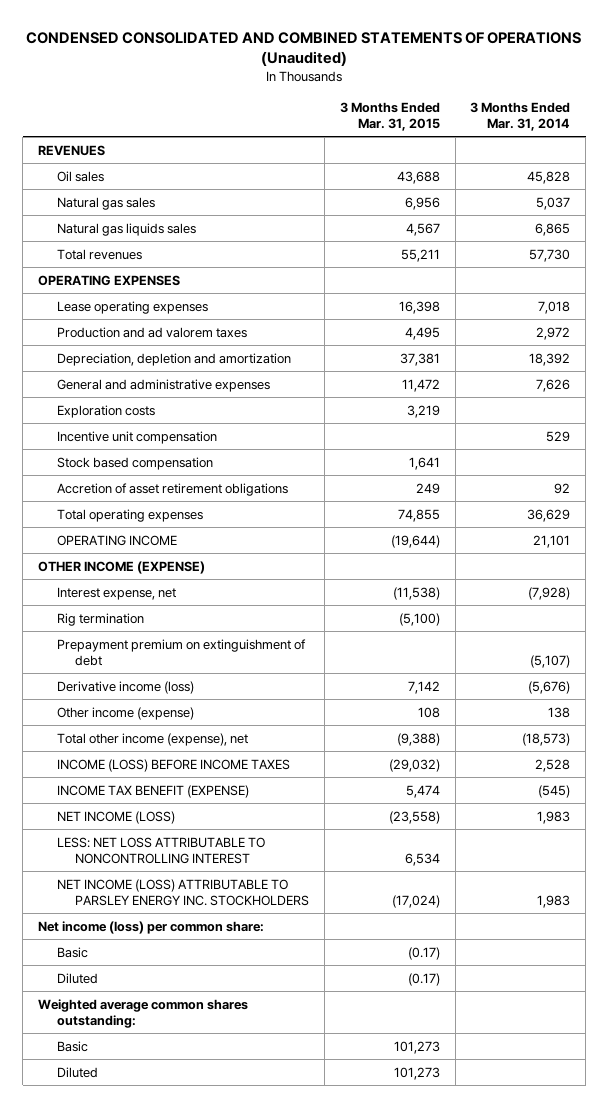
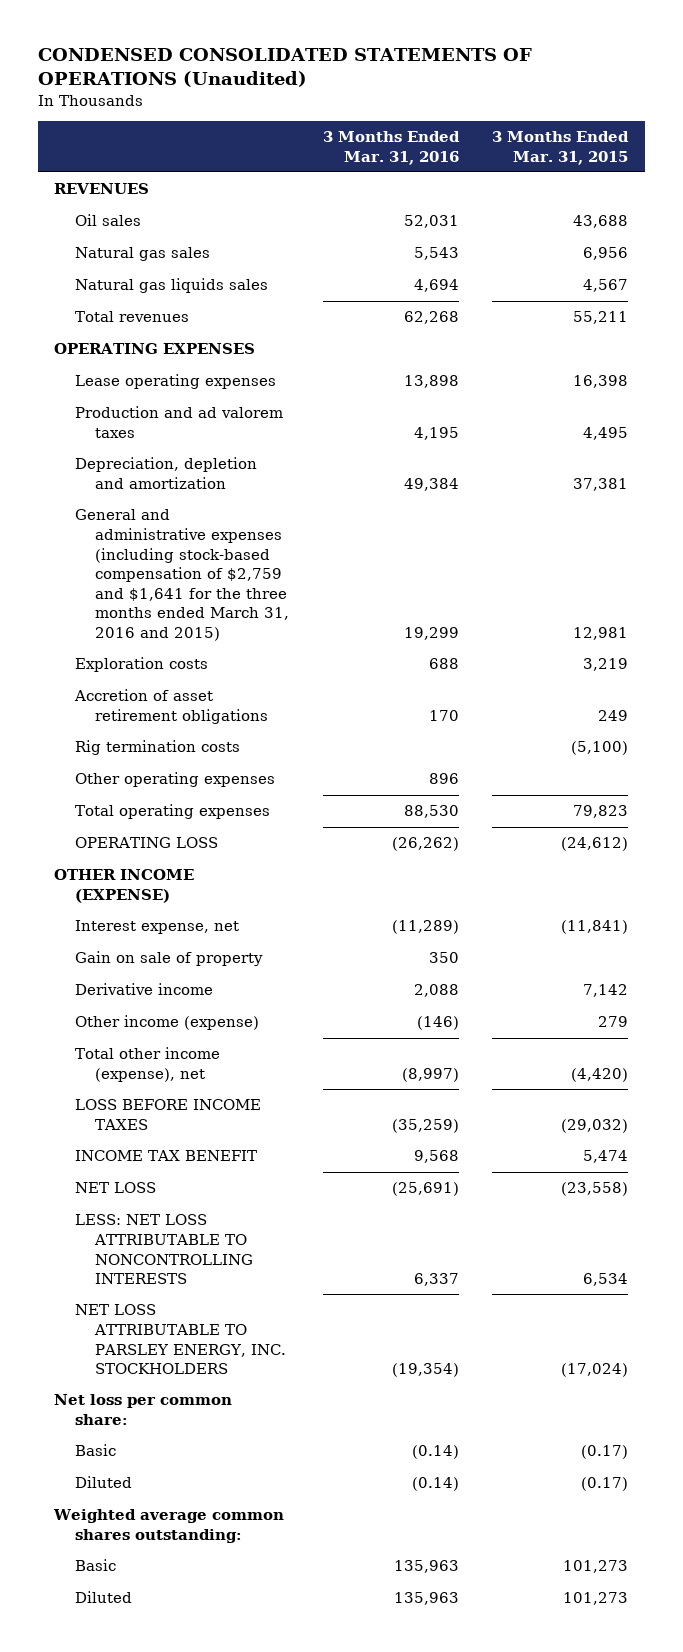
[26,31,582,67] CONDENSED CONSOLIDATED AND COMBINED STATEMENTS OF OPERATIONS (Unaudited) -> [37,48,532,87] CONDENSED CONSOLIDATED STATEMENTS OF OPERATIONS (Unaudited)
[470,101,571,131] 3 Months Ended Mar. 31, 2014 -> none
none -> [322,131,460,165] 3 Months Ended Mar. 31, 2016
[56,378,270,392] General and administrative expenses -> none
none -> [74,509,290,641] General and administrative expenses (including stock-based compensation of $2,759 and $1,641 for the three months ended March 31, 2016 and 2015)
[56,430,217,444] Incentive unit compensation -> none
[56,456,213,470] Stock based compensation -> none
none -> [74,740,240,756] Rig termination costs
none -> [74,772,275,788] Other operating expenses
[397,508,440,522] 74,855 -> [573,805,629,819] 79,823
[56,534,177,546] OPERATING INCOME -> [74,837,218,849] OPERATING LOSS
[390,534,440,548] (19,644) -> [561,837,629,852] (24,612)
[56,612,144,626] Rig termination -> none
[56,638,306,666] Prepayment premium on extinguishment of debt -> none
[392,586,440,600] (11,538) -> [561,920,629,935] (11,841)
none -> [74,951,263,967] Gain on sale of property
[56,680,194,694] Derivative income (loss) -> [74,983,213,996] Derivative income
[417,706,440,718] 108 -> [598,1016,629,1028] 279
[396,732,440,746] (9,388) -> [571,1067,629,1082] (4,420)
[56,758,290,772] INCOME (LOSS) BEFORE INCOME TAXES -> [74,1099,261,1130] LOSS BEFORE INCOME TAXES
[56,784,249,798] INCOME TAX BENEFIT (EXPENSE) -> [74,1150,257,1162] INCOME TAX BENEFIT
[56,810,175,824] NET INCOME (LOSS) -> [74,1182,156,1194] NET LOSS
[56,836,265,864] LESS: NET LOSS ATTRIBUTABLE TO NONCONTROLLING INTEREST -> [74,1214,254,1285] LESS: NET LOSS ATTRIBUTABLE TO NONCONTROLLING INTERESTS
[56,878,310,906] NET INCOME (LOSS) ATTRIBUTABLE TO PARSLEY ENERGY INC. STOCKHOLDERS -> [74,1304,287,1375] NET LOSS ATTRIBUTABLE TO PARSLEY ENERGY, INC. STOCKHOLDERS
[37,920,264,934] Net income (loss) per common share: -> [54,1394,233,1425] Net loss per common share:

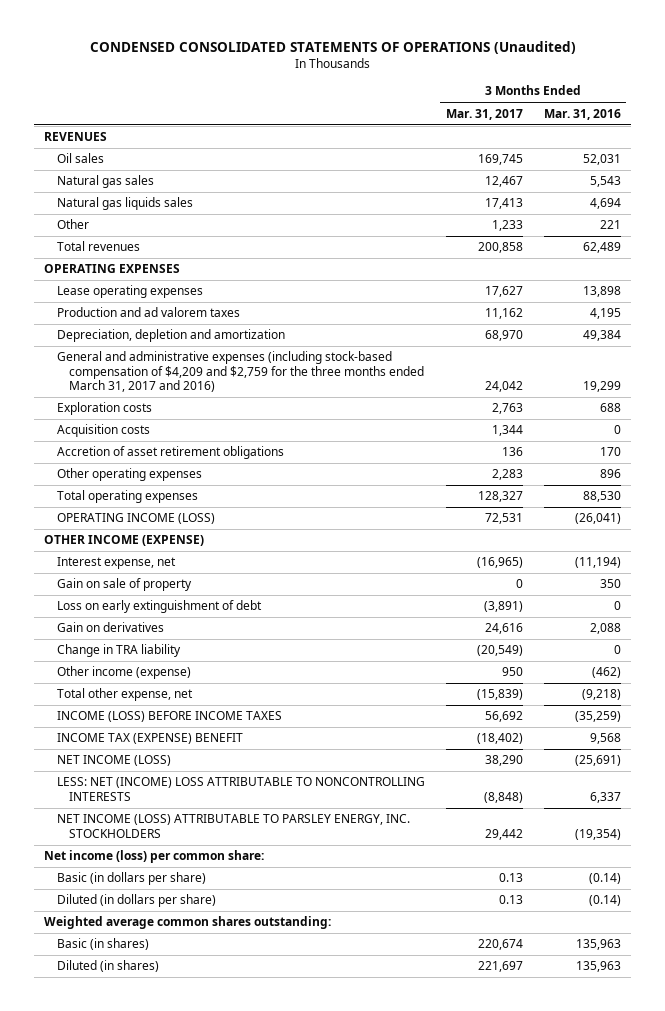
[492,131,630,165] 3 Months Ended Mar. 31, 2015 -> none
none -> [445,108,523,120] Mar. 31, 2017
none -> [56,219,89,230] Other
[403,311,459,325] 62,268 -> [582,242,621,254] 62,489
[74,509,290,641] General and administrative expenses (including stock-based compensation of $2,759 and $1,641 for the three months ended March 31, 2016 and 2015) -> [56,351,424,392] General and administrative expenses (including stock-based compensation of $4,209 and $2,759 for the three months ended March 31, 2017 and 2016)
none -> [56,424,150,438] Acquisition costs
[74,740,240,756] Rig termination costs -> none
[74,837,218,849] OPERATING LOSS -> [56,513,215,525] OPERATING INCOME (LOSS)
[391,837,459,852] (26,262) -> [574,513,621,525] (26,041)
[391,920,459,935] (11,289) -> [574,557,621,569] (11,194)
none -> [56,600,262,614] Loss on early extinguishment of debt
[74,983,213,996] Derivative income -> [56,622,164,633] Gain on derivatives
none -> [56,644,181,658] Change in TRA liability
[416,1016,459,1031] (146) -> [591,667,621,679] (462)
[74,1047,220,1082] Total other income (expense), net -> [56,688,193,702] Total other expense, net
[401,1067,459,1082] (8,997) -> [581,689,621,701] (9,218)
[74,1099,261,1130] LOSS BEFORE INCOME TAXES -> [56,711,282,723] INCOME (LOSS) BEFORE INCOME TAXES
[74,1150,257,1162] INCOME TAX BENEFIT -> [56,733,243,745] INCOME TAX (EXPENSE) BENEFIT
[74,1182,156,1194] NET LOSS -> [56,755,171,767] NET INCOME (LOSS)
[74,1214,254,1285] LESS: NET LOSS ATTRIBUTABLE TO NONCONTROLLING INTERESTS -> [56,777,425,801] LESS: NET (INCOME) LOSS ATTRIBUTABLE TO NONCONTROLLING INTERESTS
[74,1304,287,1375] NET LOSS ATTRIBUTABLE TO PARSLEY ENERGY, INC. STOCKHOLDERS -> [56,814,410,838] NET INCOME (LOSS) ATTRIBUTABLE TO PARSLEY ENERGY, INC. STOCKHOLDERS
[54,1394,233,1425] Net loss per common share: -> [44,850,265,864] Net income (loss) per common share:
[74,1444,116,1457] Basic -> [56,872,206,886] Basic (in dollars per share)
[74,1476,132,1489] Diluted -> [56,894,216,908] Diluted (in dollars per share)
[74,1559,116,1572] Basic -> [56,938,149,951] Basic (in shares)
[74,1591,132,1604] Diluted -> [56,960,159,973] Diluted (in shares)

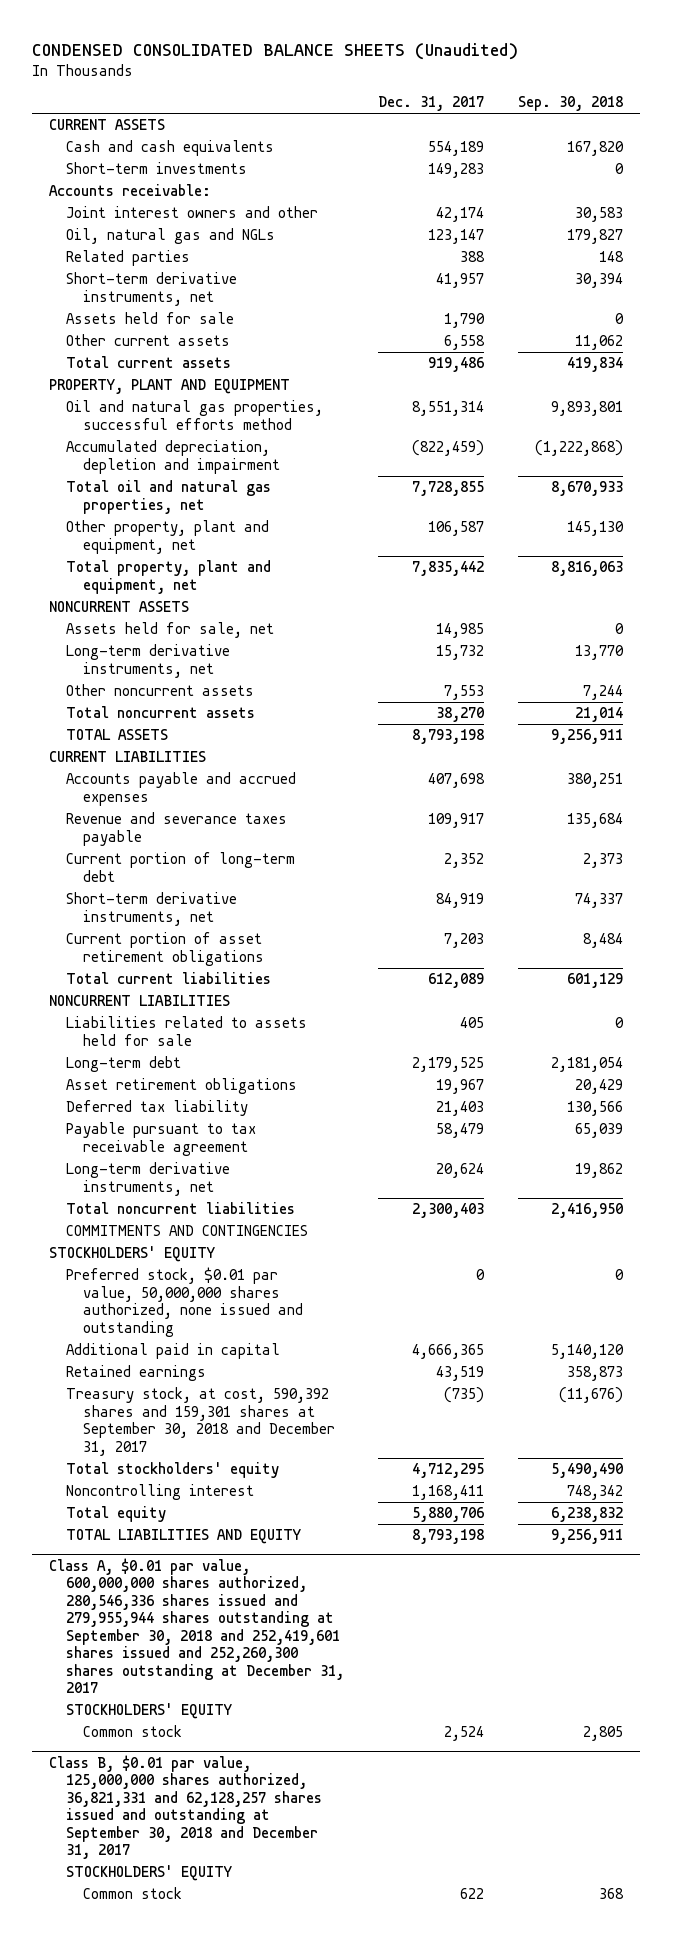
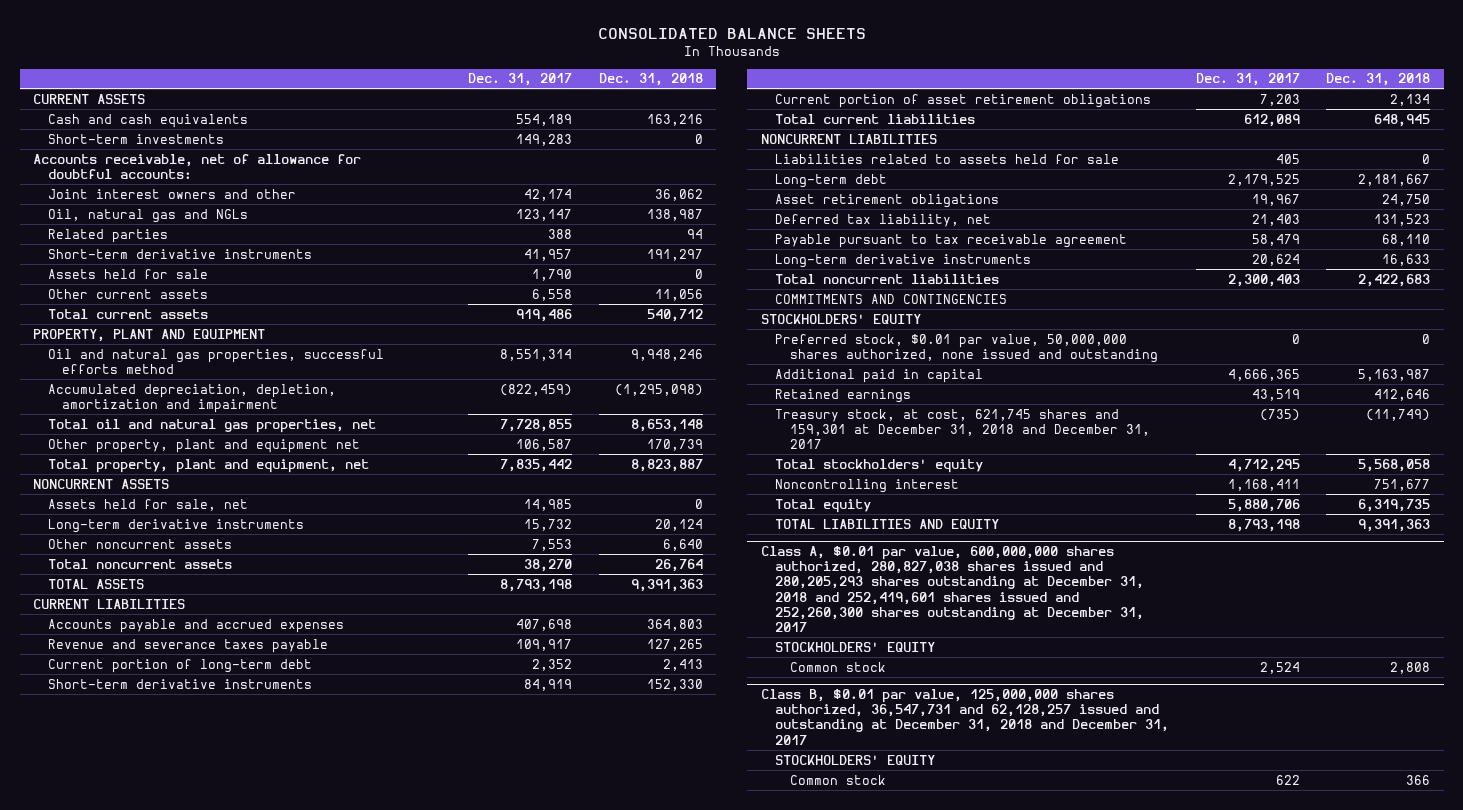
[32,42,519,60] CONDENSED CONSOLIDATED BALANCE SHEETS (Unaudited) -> [597,28,866,40] CONSOLIDATED BALANCE SHEETS
[518,96,624,112] Sep. 30, 2018 -> none
none -> [598,73,703,87] Dec. 31, 2018
[49,184,212,197] Accounts receivable: -> [32,153,361,179] Accounts receivable, net of allowance for doubtful accounts:
[66,272,238,306] Short-term derivative instruments, net -> [47,248,312,259] Short-term derivative instruments
[66,440,281,474] Accumulated depreciation, depletion and impairment -> [47,383,336,413] Accumulated depreciation, depletion, amortization and impairment
[66,520,270,554] Other property, plant and equipment, net -> [47,438,360,453] Other property, plant and equipment net
[66,644,231,678] Long-term derivative instruments, net -> [47,518,304,533] Long-term derivative instruments
[66,892,238,926] Short-term derivative instruments, net -> [47,678,312,689] Short-term derivative instruments
[66,1100,249,1117] Deferred tax liability -> [775,213,992,227] Deferred tax liability, net
[66,1162,231,1196] Long-term derivative instruments, net -> [775,253,1032,268] Long-term derivative instruments
[66,1387,336,1456] Treasury stock, at cost, 590,392 shares and 159,301 shares at September 30, 2018 and December 31, 2017 -> [775,408,1150,449] Treasury stock, at cost, 621,745 shares and 159,301 at December 31, 2018 and December 31, 2017
[49,1557,345,1694] Class A, $0.01 par value, 600,000,000 shares authorized, 280,546,336 shares issued and 279,955,944 shares outstanding at September 30, 2018 and 252,419,601 shares issued and 252,260,300 shares outstanding at December 31, 2017 -> [760,546,1145,632] Class A, $0.01 par value, 600,000,000 shares authorized, 280,827,038 shares issued and 280,205,293 shares outstanding at December 31, 2018 and 252,419,601 shares issued and 252,260,300 shares outstanding at December 31, 2017
[49,1754,323,1860] Class B, $0.01 par value, 125,000,000 shares authorized, 36,821,331 and 62,128,257 shares issued and outstanding at September 30, 2018 and December 31, 2017 -> [760,689,1170,745] Class B, $0.01 par value, 125,000,000 shares authorized, 36,547,731 and 62,128,257 issued and outstanding at December 31, 2018 and December 31, 2017

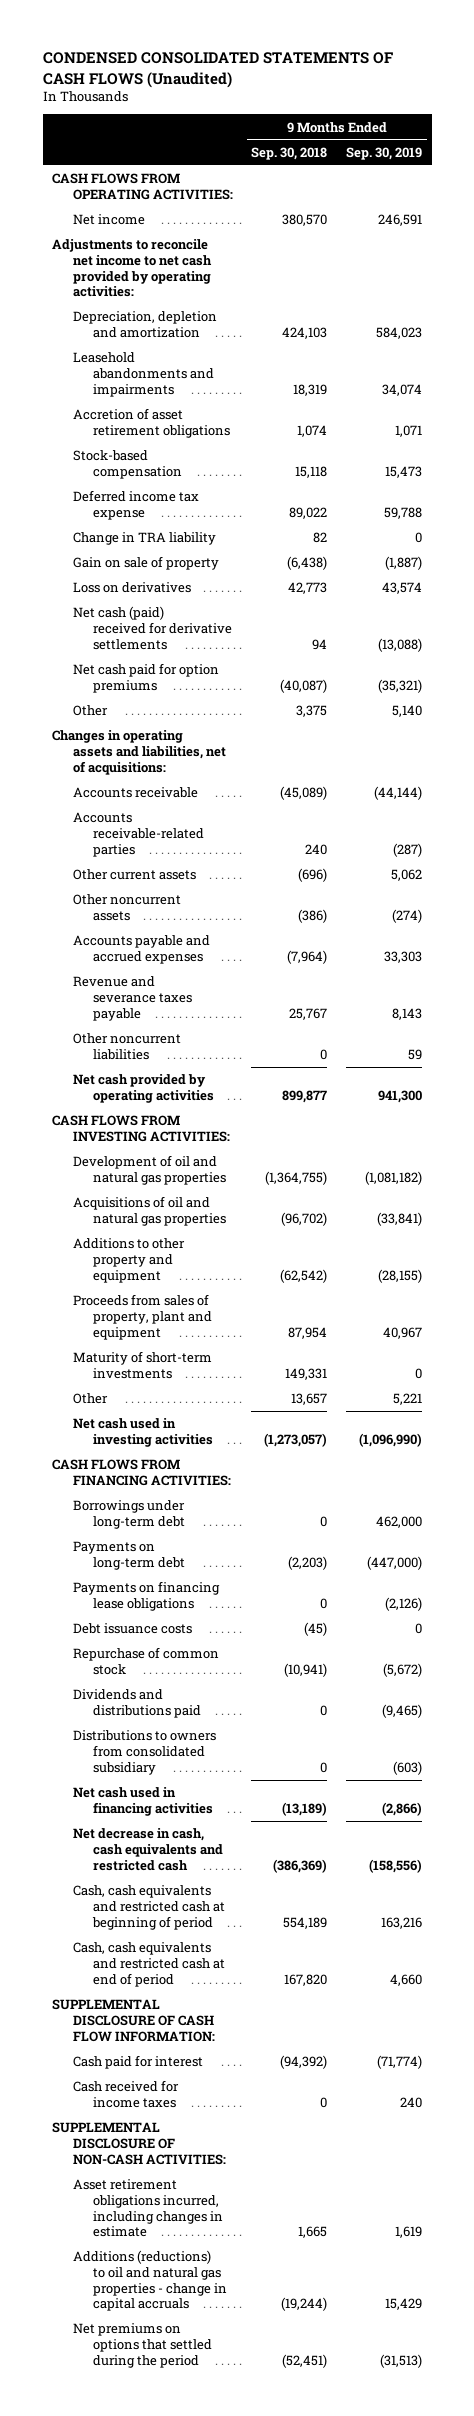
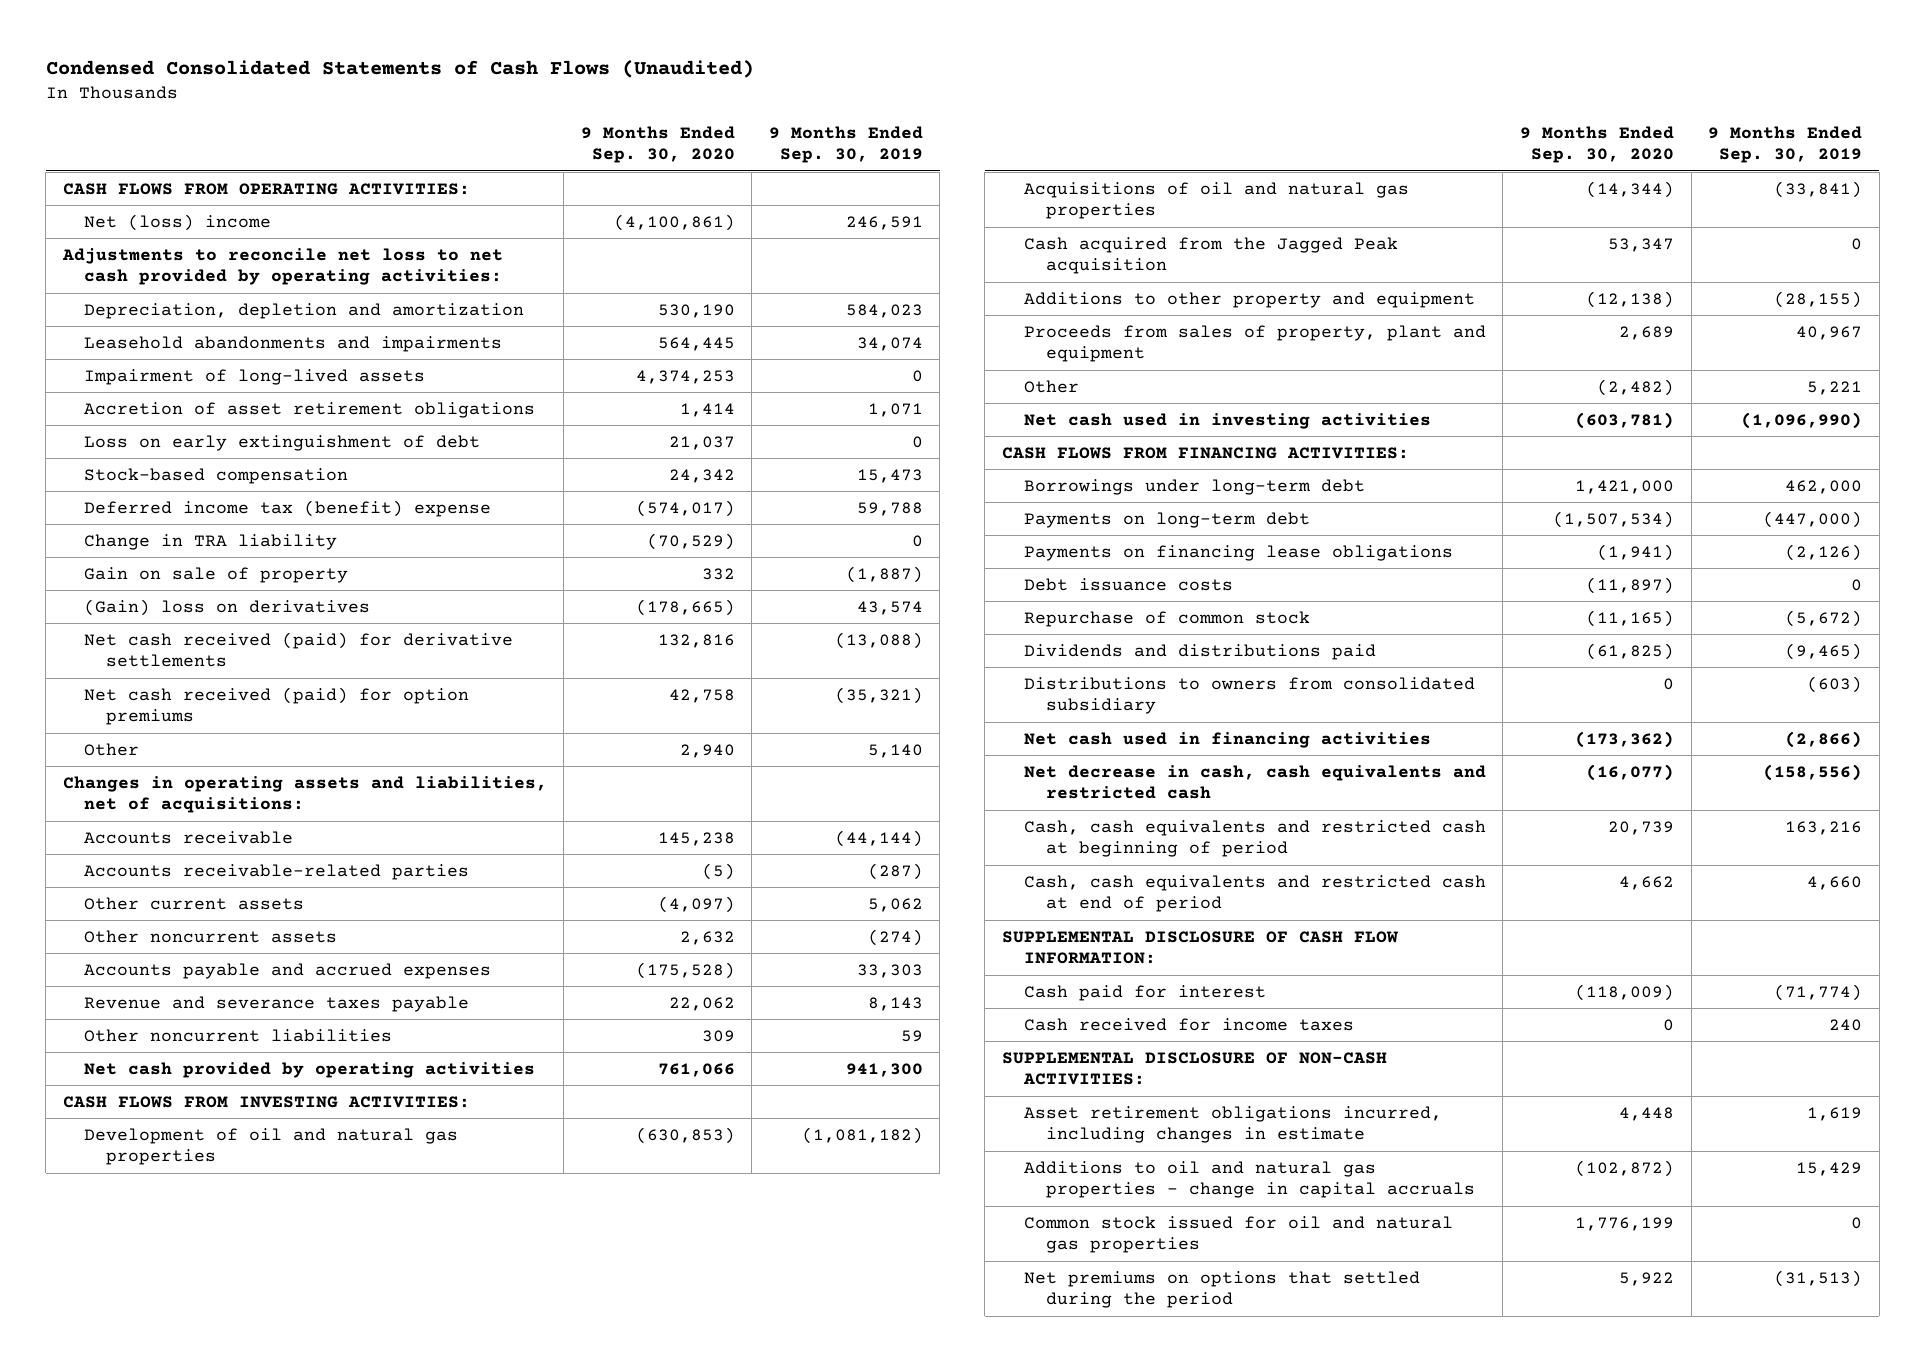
[42,52,393,88] CONDENSED CONSOLIDATED STATEMENTS OF CASH FLOWS (Unaudited) -> [45,59,754,78] Condensed Consolidated Statements of Cash Flows (Unaudited)
[251,146,328,160] Sep. 30, 2018 -> none
none -> [580,125,735,164] 9 Months Ended Sep. 30, 2020
[72,214,145,226] Net income -> [84,213,272,231] Net (loss) income
[52,239,212,298] Adjustments to reconcile net income to net cash provided by operating activities: -> [61,247,503,286] Adjustments to reconcile net loss to net cash provided by operating activities:
none -> [84,368,426,385] Impairment of long-lived assets
none -> [84,434,481,451] Loss on early extinguishment of debt
[72,490,199,520] Deferred income tax expense -> [84,499,492,517] Deferred income tax (benefit) expense
[72,582,191,594] Loss on derivatives -> [84,598,371,616] (Gain) loss on derivatives
[72,606,233,650] Net cash (paid) received for derivative settlements -> [84,631,514,668] Net cash received (paid) for derivative settlements
[72,663,219,693] Net cash paid for option premiums -> [84,686,470,726] Net cash received (paid) for option premiums
none -> [1023,236,1398,275] Cash acquired from the Jagged Peak acquisition
[72,1351,212,1379] Maturity of short-term investments -> none
[72,2250,228,2312] Additions (reductions) to oil and natural gas properties - change in capital accruals -> [1023,1160,1475,1199] Additions to oil and natural gas properties - change in capital accruals
none -> [1023,1215,1453,1254] Common stock issued for oil and natural gas properties

